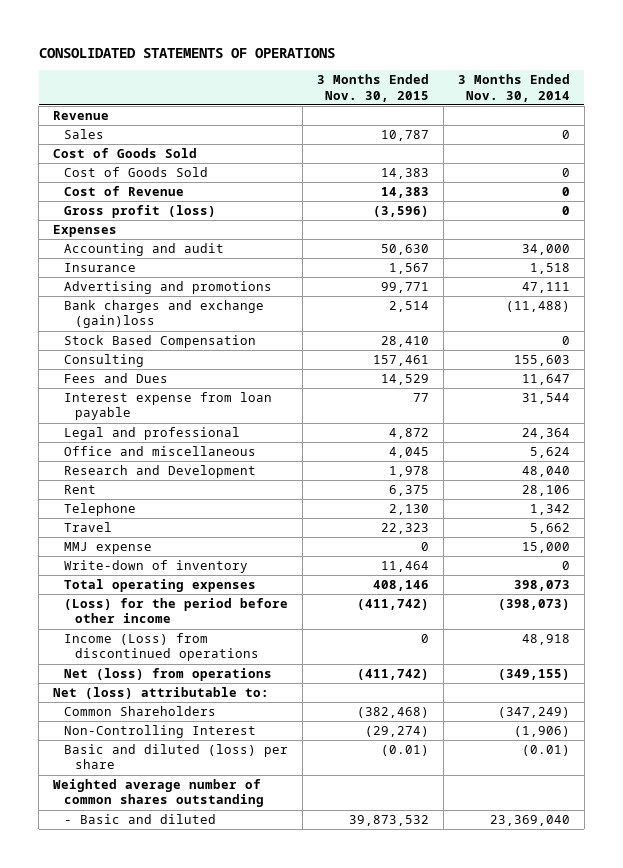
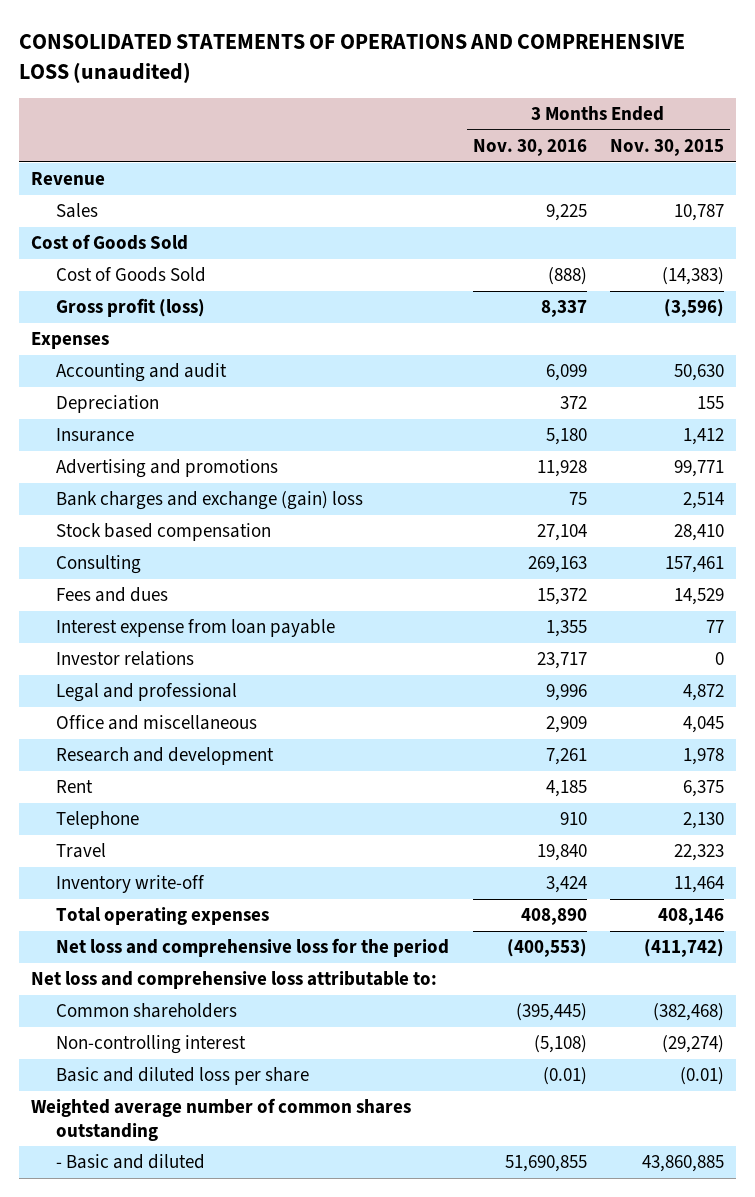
[38,47,335,58] CONSOLIDATED STATEMENTS OF OPERATIONS -> [19,34,686,83] CONSOLIDATED STATEMENTS OF OPERATIONS AND COMPREHENSIVE LOSS (unaudited)
[457,74,570,102] 3 Months Ended Nov. 30, 2014 -> none
none -> [472,139,587,157] Nov. 30, 2016
[63,186,184,197] Cost of Revenue -> none
[380,168,429,180] 14,383 -> [662,267,725,286] (14,383)
none -> [56,395,160,414] Depreciation
[388,263,429,275] 1,567 -> [683,428,725,446] 1,412
[63,300,264,329] Bank charges and exchange (gain)loss -> [56,491,364,511] Bank charges and exchange (gain) loss
[63,335,256,349] Stock Based Compensation -> [56,523,272,542] Stock based compensation
[63,373,168,384] Fees and Dues -> [56,587,169,603] Fees and dues
none -> [56,651,195,667] Investor relations
[63,465,256,479] Research and Development -> [56,747,275,766] Research and development
[63,542,152,555] MMJ expense -> none
[63,560,248,574] Write-down of inventory -> [56,875,206,894] Inventory write-off
[63,598,288,624] (Loss) for the period before other income -> none
[63,633,259,662] Income (Loss) from discontinued operations -> none
[63,668,272,682] Net (loss) from operations -> [56,938,450,958] Net loss and comprehensive loss for the period
[53,687,270,700] Net (loss) attributable to: -> [31,971,438,990] Net loss and comprehensive loss attributable to:
[63,706,216,717] Common Shareholders -> [56,1003,238,1019] Common shareholders
[63,725,256,739] Non-Controlling Interest -> [56,1035,247,1055] Non-controlling interest
[63,744,288,770] Basic and diluted (loss) per share -> [56,1067,310,1086] Basic and diluted loss per share
[348,815,429,827] 39,873,532 -> [642,1155,725,1173] 43,860,885

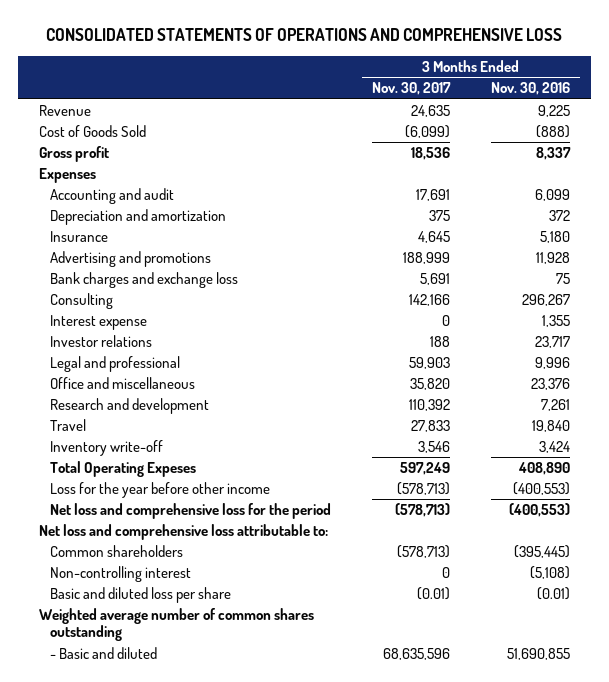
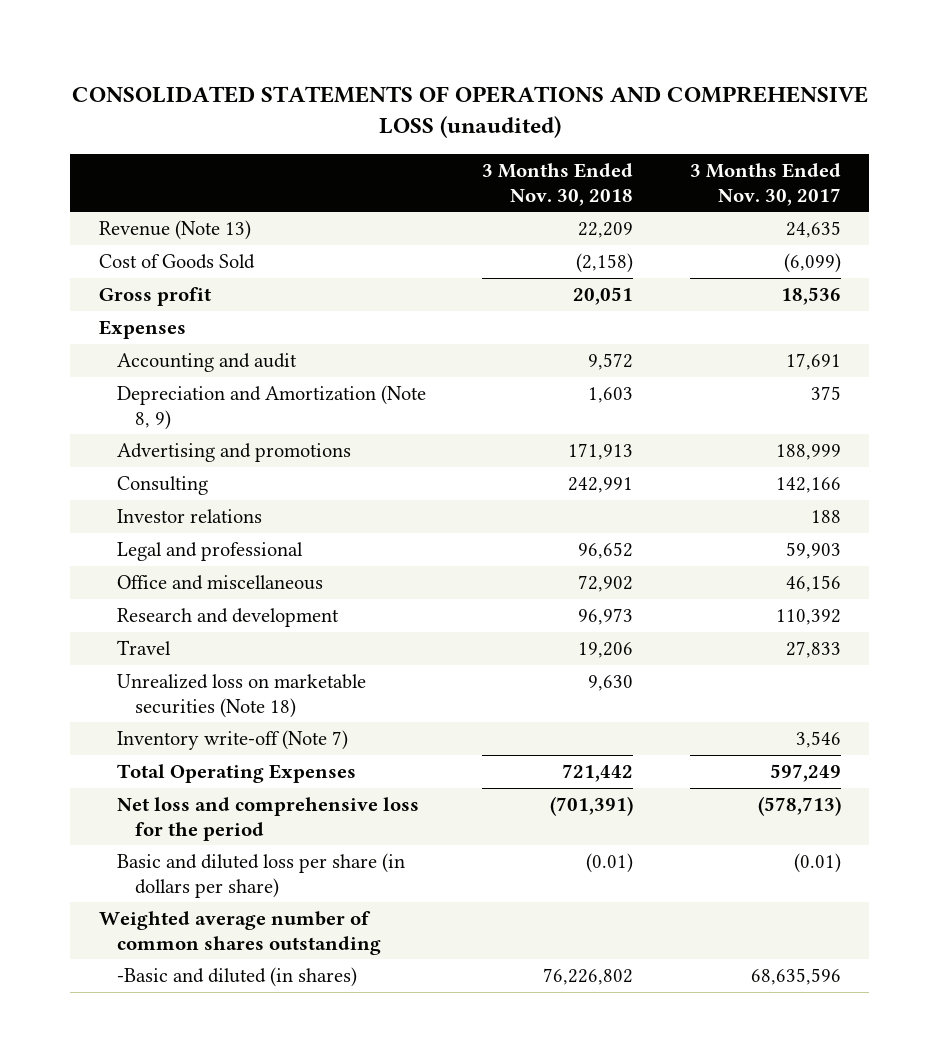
[46,27,563,41] CONSOLIDATED STATEMENTS OF OPERATIONS AND COMPREHENSIVE LOSS -> [71,85,868,139] CONSOLIDATED STATEMENTS OF OPERATIONS AND COMPREHENSIVE LOSS (unaudited)
[491,82,571,96] Nov. 30, 2016 -> none
none -> [482,162,634,206] 3 Months Ended Nov. 30, 2018
[38,105,91,117] Revenue -> [98,219,251,240] Revenue (Note 13)
[50,231,109,243] Insurance -> none
[50,209,227,226] Depreciation and amortization -> [116,384,426,430] Depreciation and Amortization (Note 8, 9)
[50,272,239,289] Bank charges and exchange loss -> none
[50,315,148,331] Interest expense -> none
[410,378,451,391] 35,820 -> [785,574,841,592] 46,156
[50,482,271,499] Loss for the year before other income -> none
none -> [116,673,366,718] Unrealized loss on marketable securities (Note 18)
[50,440,164,457] Inventory write-off -> [116,729,348,750] Inventory write-off (Note 7)
[50,461,197,478] Total Operating Expeses -> [116,763,356,783] Total Operating Expenses
[38,524,328,541] Net loss and comprehensive loss attributable to: -> none
[50,545,184,558] Common shareholders -> none
[50,566,192,583] Non-controlling interest -> none
[50,587,232,604] Basic and diluted loss per share -> [116,852,405,898] Basic and diluted loss per share (in dollars per share)
[50,647,158,660] - Basic and diluted -> [116,966,357,987] -Basic and diluted (in shares)

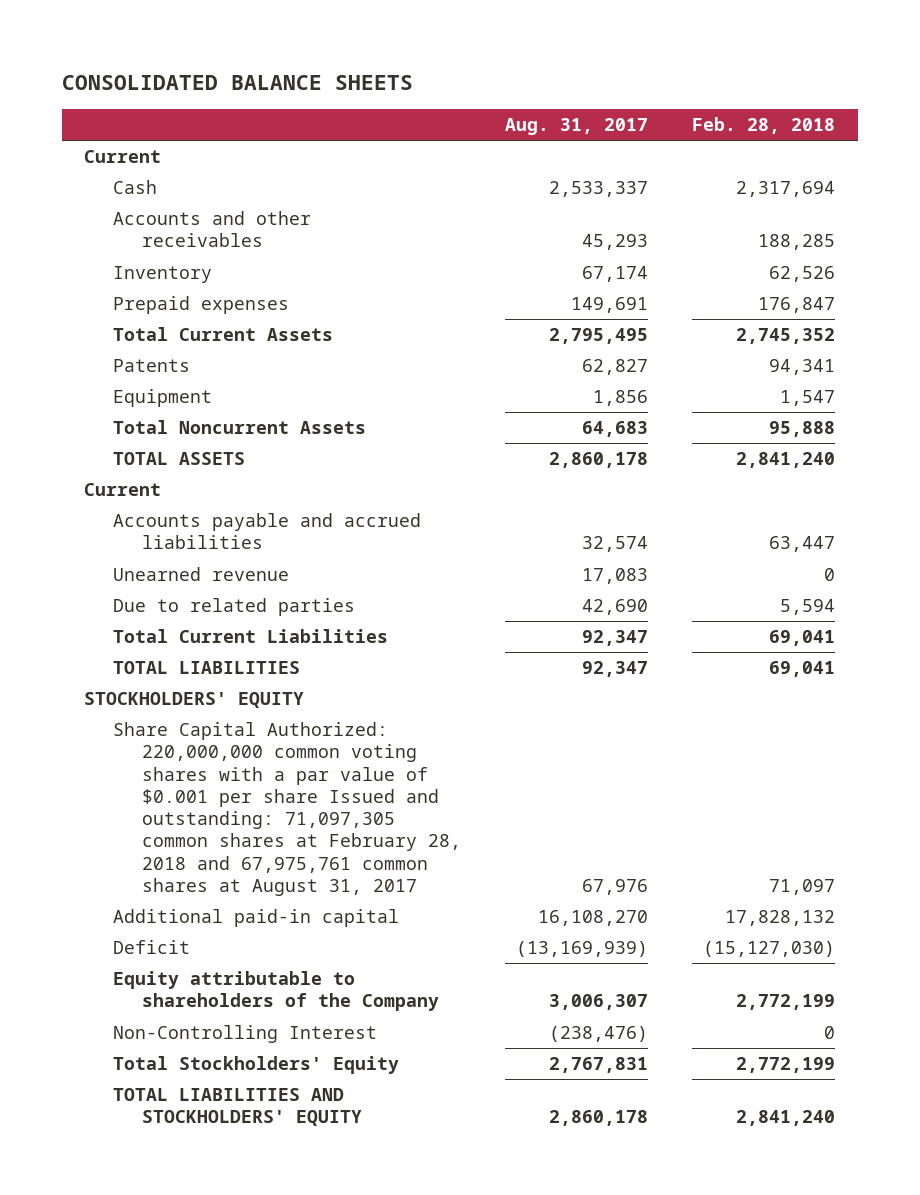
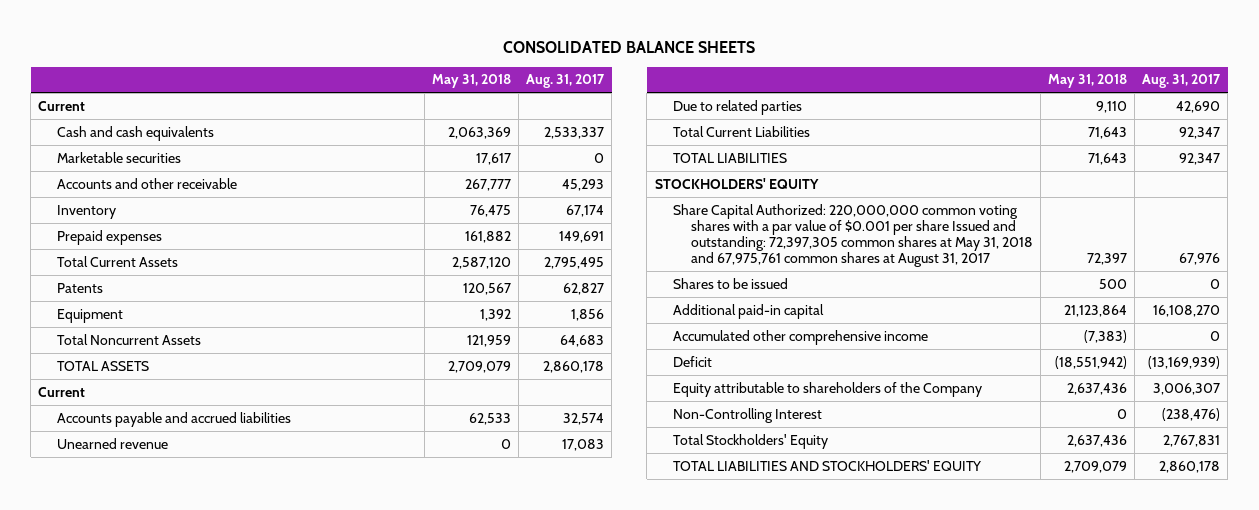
[692,116,836,134] Feb. 28, 2018 -> none
none -> [431,74,511,89] May 31, 2018
[113,180,158,195] Cash -> [56,125,214,141] Cash and cash equivalents
none -> [56,151,181,163] Marketable securities
[113,211,312,248] Accounts and other receivables -> [56,177,237,189] Accounts and other receivable
[113,722,461,896] Share Capital Authorized: 220,000,000 common voting shares with a par value of $0.001 per share Issued and outstanding: 71,097,305 common shares at February 28, 2018 and 67,975,761 common shares at August 31, 2017 -> [672,203,1033,268] Share Capital Authorized: 220,000,000 common voting shares with a par value of $0.001 per share Issued and outstanding: 72,397,305 common shares at May 31, 2018 and 67,975,761 common shares at August 31, 2017
none -> [672,277,788,289] Shares to be issued
none -> [672,329,928,345] Accumulated other comprehensive income

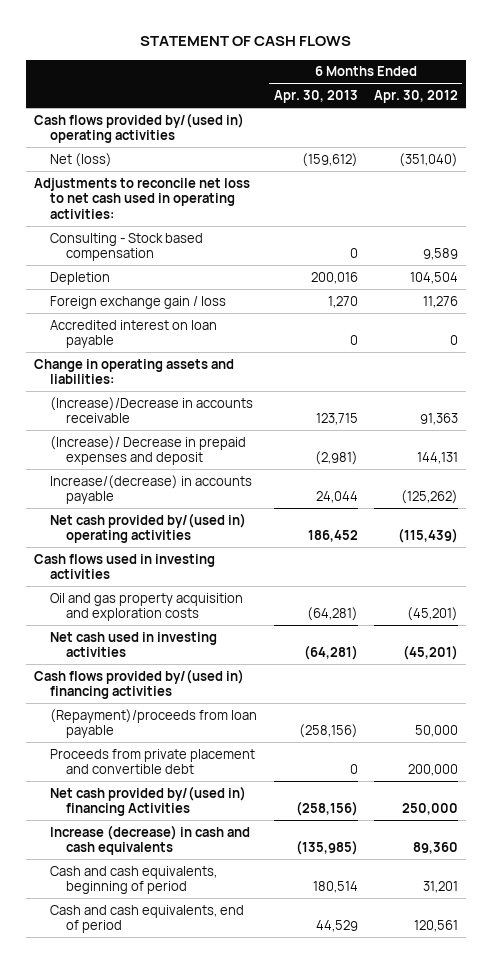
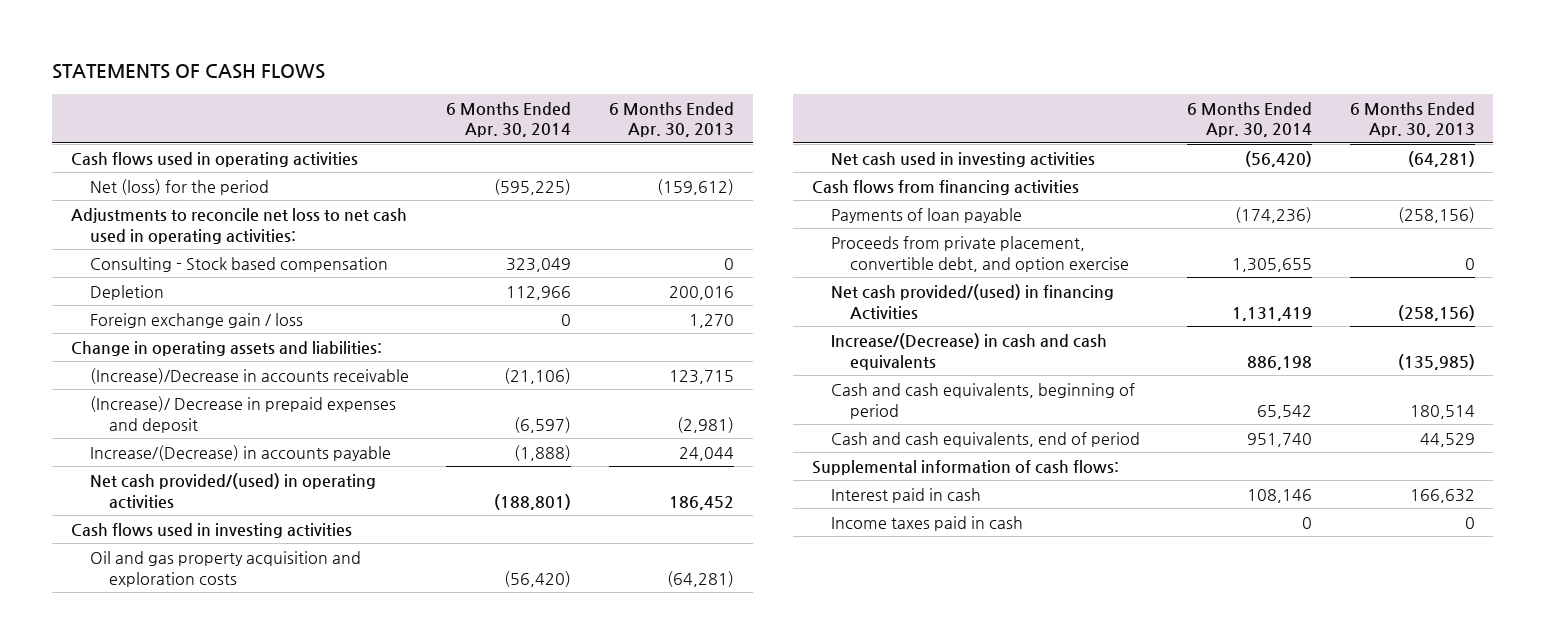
[140,36,352,47] STATEMENT OF CASH FLOWS -> [52,64,326,80] STATEMENTS OF CASH FLOWS
[374,90,459,104] Apr. 30, 2012 -> none
none -> [446,101,572,138] 6 Months Ended Apr. 30, 2014
[34,112,245,144] Cash flows provided by/(used in) operating activities -> [71,151,359,167] Cash flows used in operating activities
[49,152,112,167] Net (loss) -> [89,178,269,195] Net (loss) for the period
[49,319,217,349] Accredited interest on loan payable -> none
[49,474,252,505] Increase/(decrease) in accounts payable -> [89,444,391,461] Increase/(Decrease) in accounts payable
[49,512,246,544] Net cash provided by/(used in) operating activities -> [89,472,376,509] Net cash provided/(used) in operating activities
[34,668,245,700] Cash flows provided by/(used in) financing activities -> [811,179,1079,195] Cash flows from financing activities
[49,708,257,739] (Repayment)/proceeds from loan payable -> [830,207,1022,223] Payments of loan payable
[49,748,255,775] Proceeds from private placement and convertible debt -> [830,235,1129,272] Proceeds from private placement, convertible debt, and option exercise
[49,785,246,817] Net cash provided by/(used in) financing Activities -> [830,283,1114,320] Net cash provided/(used) in financing Activities
[49,824,250,856] Increase (decrease) in cash and cash equivalents -> [830,332,1107,370] Increase/(Decrease) in cash and cash equivalents
none -> [811,459,1119,475] Supplemental information of cash flows:
none -> [830,487,981,503] Interest paid in cash
none -> [830,515,1023,531] Income taxes paid in cash

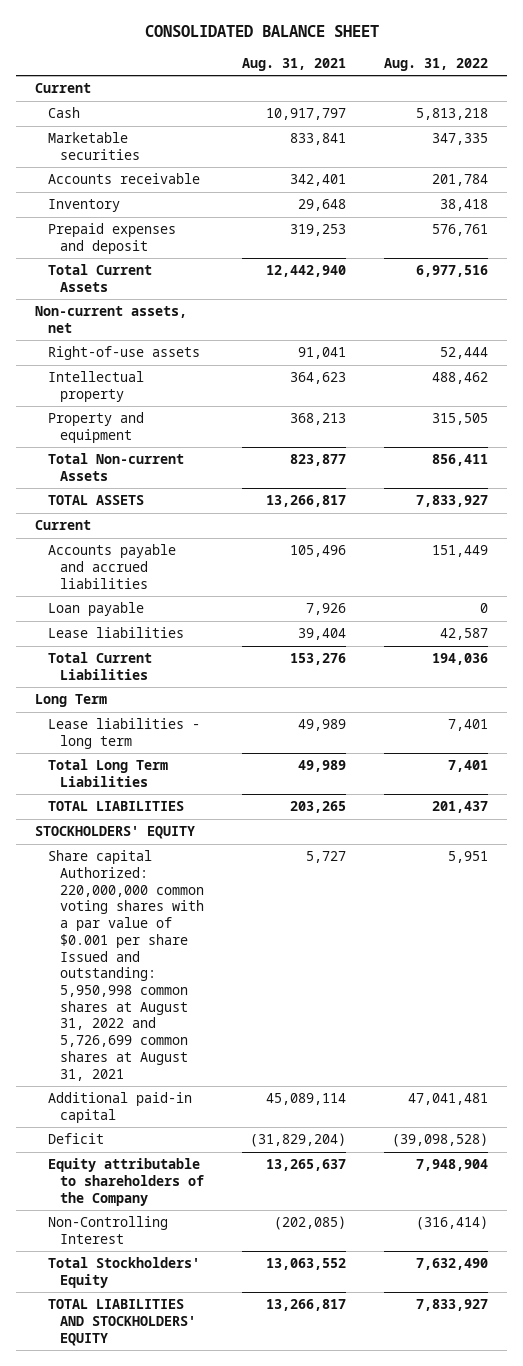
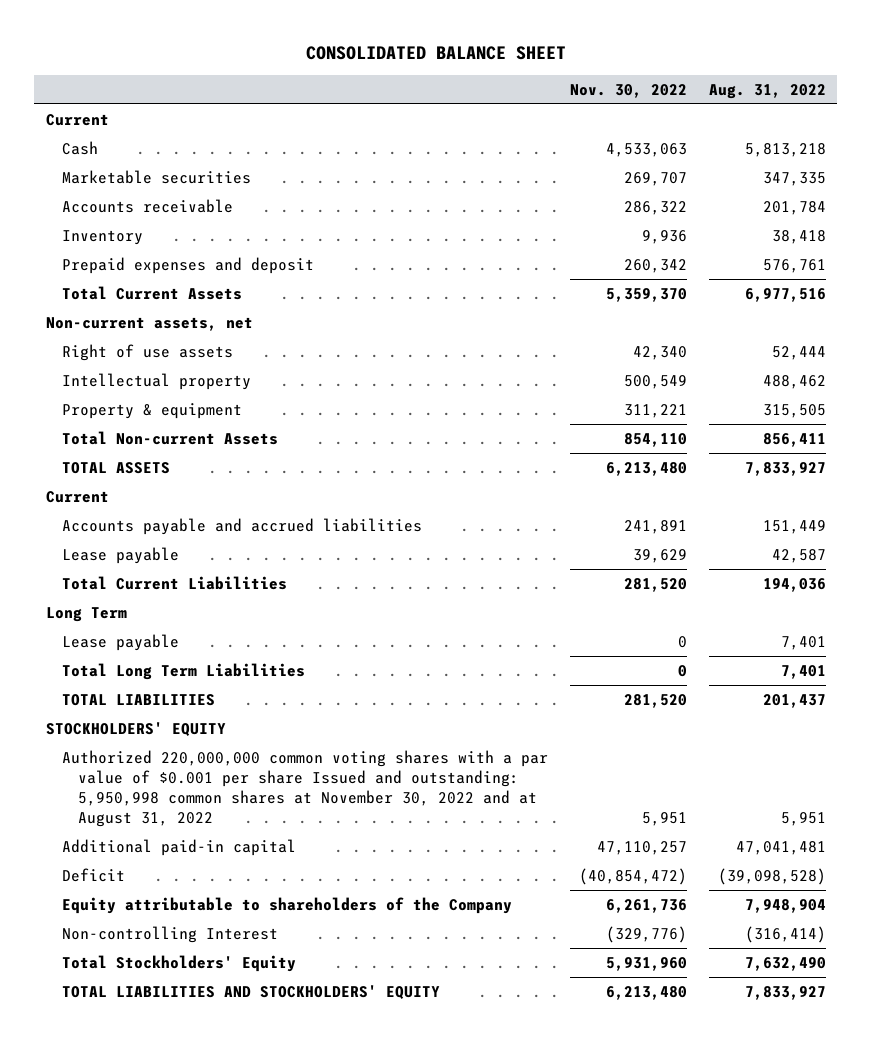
[242,57,347,71] Aug. 31, 2021 -> none
none -> [569,83,687,98] Nov. 30, 2022
[47,346,200,361] Right-of-use assets -> [61,344,233,362] Right of use assets
[47,412,144,443] Property and equipment -> [61,403,242,420] Property & equipment
[47,602,144,617] Loan payable -> none
[47,627,184,639] Lease liabilities -> [61,547,179,565] Lease payable
[47,718,200,749] Lease liabilities - long term -> [61,634,179,652] Lease payable
[47,850,205,1081] Share capital Authorized: 220,000,000 common voting shares with a par value of $0.001 per share Issued and outstanding: 5,950,998 common shares at August 31, 2022 and 5,726,699 common shares at August 31, 2021 -> [61,750,548,827] Authorized 220,000,000 common voting shares with a par value of $0.001 per share Issued and outstanding: 5,950,998 common shares at November 30, 2022 and at August 31, 2022
[47,1216,168,1244] Non-Controlling Interest -> [61,926,278,944] Non-controlling Interest

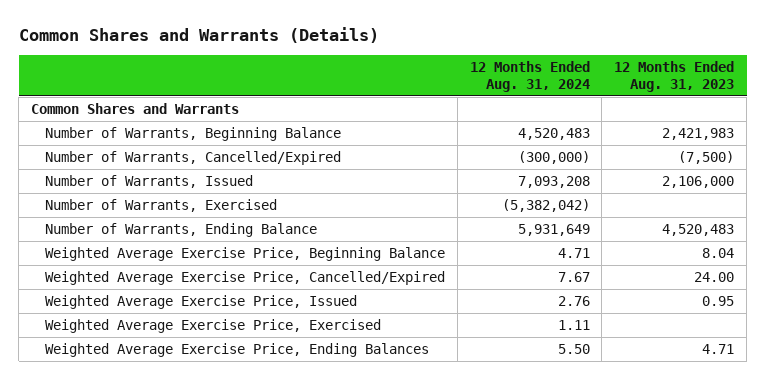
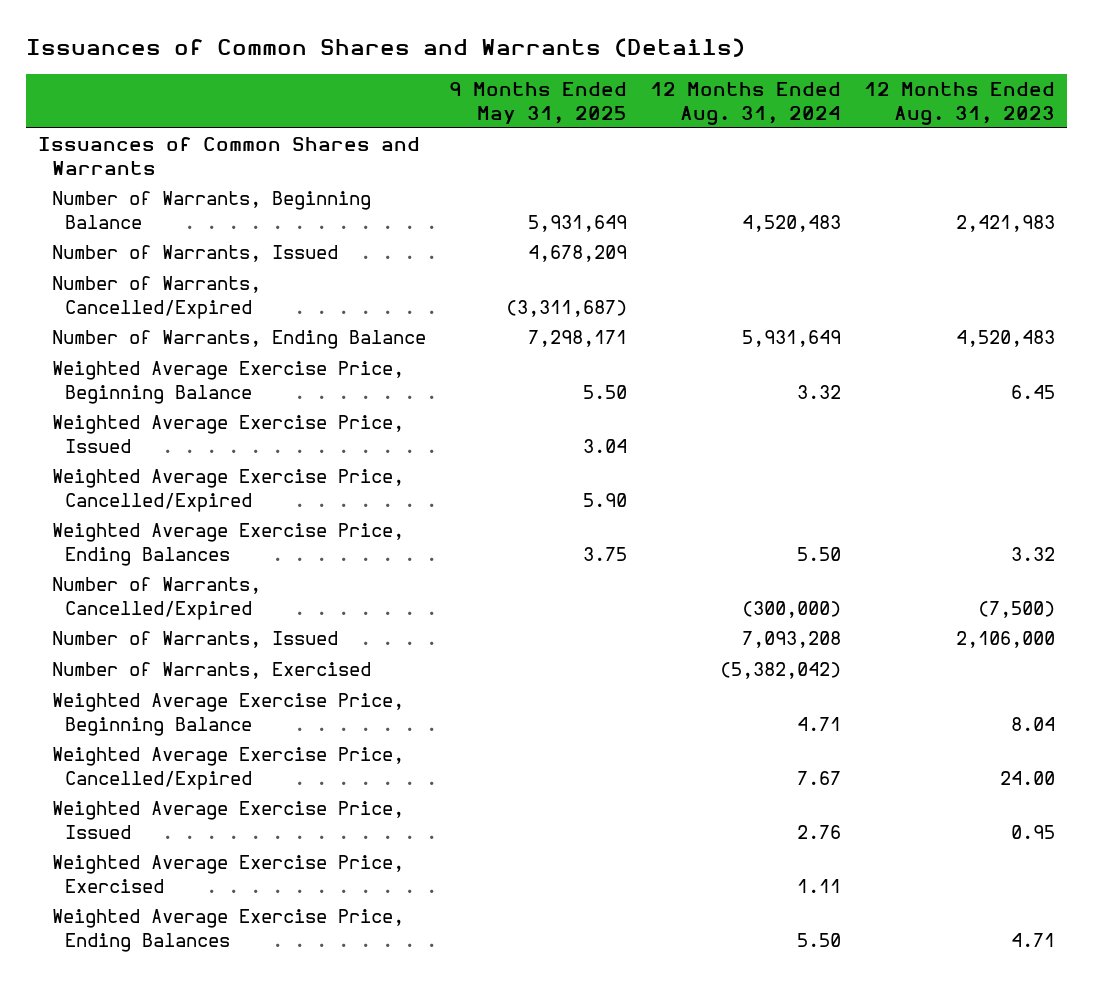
[18,26,379,43] Common Shares and Warrants (Details) -> [26,38,746,58] Issuances of Common Shares and Warrants (Details)
none -> [448,82,627,124] 9 Months Ended May 31, 2025
[31,102,240,114] Common Shares and Warrants -> [37,137,420,175] Issuances of Common Shares and Warrants
none -> [51,245,338,263] Number of Warrants, Issued
none -> [51,276,261,319] Number of Warrants, Cancelled/Expired
[44,222,317,237] Number of Warrants, Ending Balance -> [51,330,426,350] Number of Warrants, Ending Balance
none -> [51,361,404,404] Weighted Average Exercise Price, Beginning Balance
none -> [51,415,404,453] Weighted Average Exercise Price, Issued
none -> [51,469,404,512] Weighted Average Exercise Price, Cancelled/Expired
none -> [51,523,404,566] Weighted Average Exercise Price, Ending Balances

